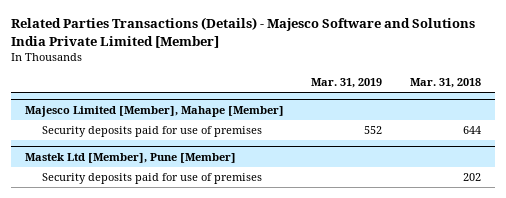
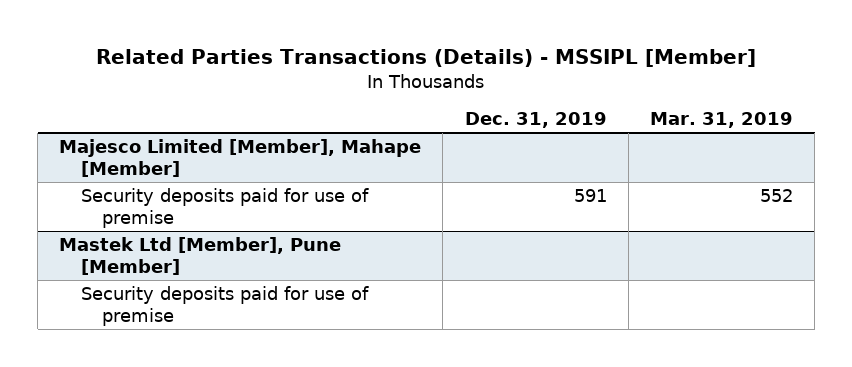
[11,17,476,48] Related Parties Transactions (Details) - Majesco Software and Solutions India Private Limited [Member] -> [96,49,757,68] Related Parties Transactions (Details) - MSSIPL [Member]
[409,78,481,89] Mar. 31, 2018 -> none
none -> [464,112,607,129] Dec. 31, 2019
[41,126,262,138] Security deposits paid for use of premises -> [80,187,369,228] Security deposits paid for use of premise
[41,173,262,185] Security deposits paid for use of premises -> [80,285,369,326] Security deposits paid for use of premise

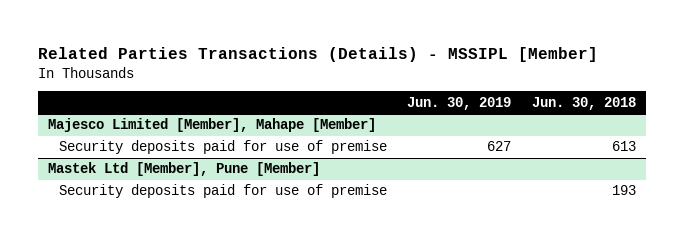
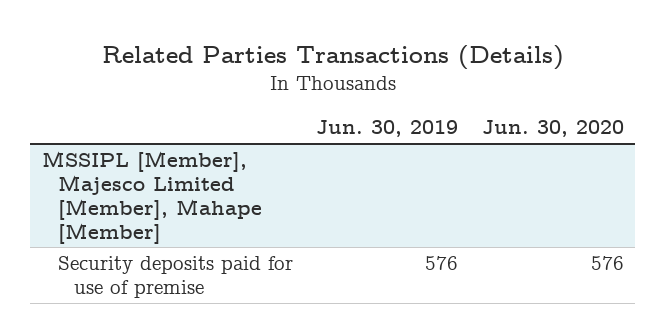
[37,47,598,63] Related Parties Transactions (Details) - MSSIPL [Member] -> [101,44,564,70] Related Parties Transactions (Details)
[531,96,636,110] Jun. 30, 2018 -> none
none -> [481,120,624,138] Jun. 30, 2020
[47,162,320,177] Mastek Ltd [Member], Pune [Member] -> none
[59,184,388,199] Security deposits paid for use of premise -> none
[47,118,376,133] Majesco Limited [Member], Mahape [Member] -> [42,151,263,244] MSSIPL [Member], Majesco Limited [Member], Mahape [Member]
[487,141,512,152] 627 -> [425,256,459,271] 576

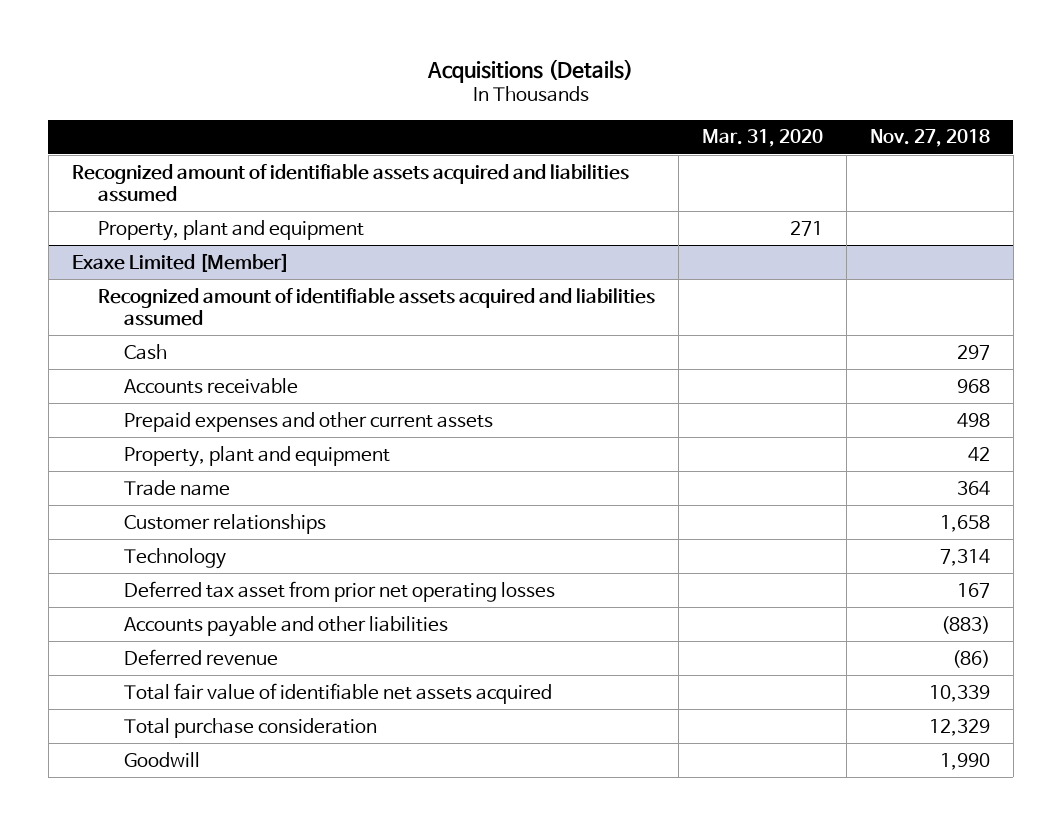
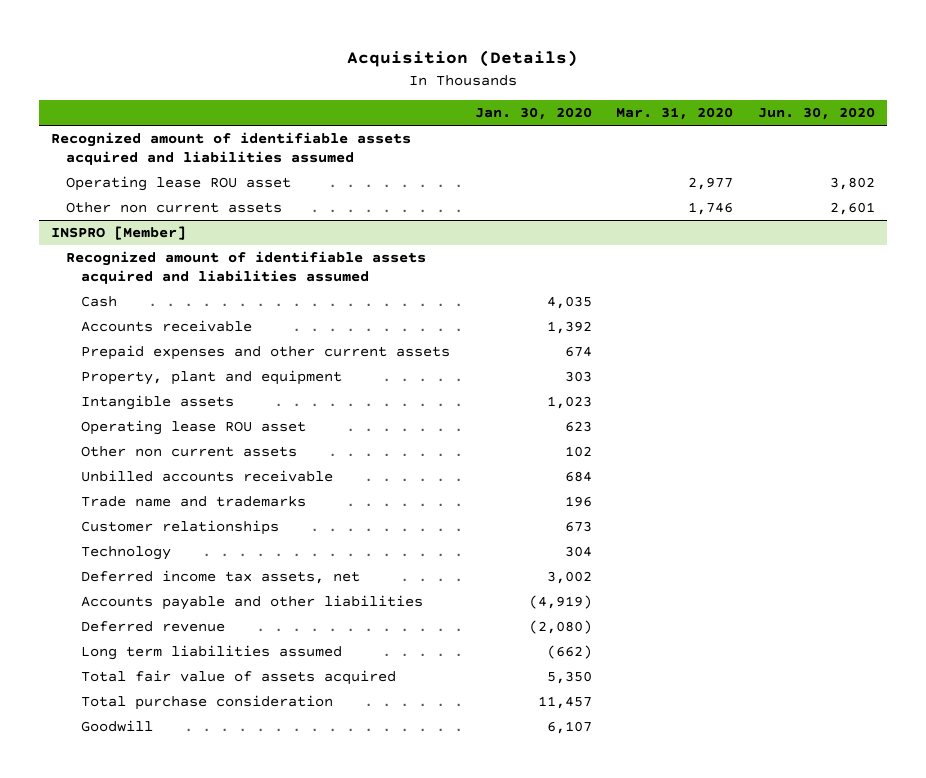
[426,58,633,83] Acquisitions (Details) -> [347,50,579,68] Acquisition (Details)
[869,129,990,148] Nov. 27, 2018 -> none
none -> [474,107,592,121] Jan. 30, 2020
none -> [758,107,876,121] Jun. 30, 2020
[98,219,365,241] Property, plant and equipment -> none
[71,252,289,272] Exaxe Limited [Member] -> none
[98,287,656,326] Recognized amount of identifiable assets acquired and liabilities assumed -> none
[124,343,168,360] Cash -> none
[124,377,299,394] Accounts receivable -> none
[124,411,494,432] Prepaid expenses and other current assets -> none
[124,445,391,467] Property, plant and equipment -> none
[124,479,231,496] Trade name -> none
[124,513,327,534] Customer relationships -> none
[124,547,227,569] Technology -> none
[124,580,556,602] Deferred tax asset from prior net operating losses -> none
[124,615,449,637] Accounts payable and other liabilities -> none
[124,648,279,666] Deferred revenue -> none
[124,682,553,704] Total fair value of identifiable net assets acquired -> none
[124,717,378,738] Total purchase consideration -> none
[124,751,201,767] Goodwill -> none
none -> [66,176,292,192] Operating lease ROU asset
none -> [66,202,283,214] Other non current assets
none -> [51,226,187,241] INSPRO [Member]
none -> [66,251,427,285] Recognized amount of identifiable assets acquired and liabilities assumed
none -> [81,296,118,308] Cash
none -> [81,320,253,333] Accounts receivable
none -> [81,345,451,361] Prepaid expenses and other current assets
none -> [81,370,343,386] Property, plant and equipment
none -> [81,395,235,411] Intangible assets
none -> [81,420,307,436] Operating lease ROU asset
none -> [81,446,298,458] Other non current assets
none -> [81,470,334,483] Unbilled accounts receivable
none -> [81,496,307,508] Trade name and trademarks
none -> [81,520,280,536] Customer relationships
none -> [81,546,172,561] Technology
none -> [81,570,361,585] Deferred income tax assets, net
none -> [81,595,424,611] Accounts payable and other liabilities
none -> [81,621,226,633] Deferred revenue
none -> [81,645,343,661] Long term liabilities assumed
none -> [81,670,397,686] Total fair value of assets acquired
none -> [81,695,334,711] Total purchase consideration
none -> [81,720,154,733] Goodwill

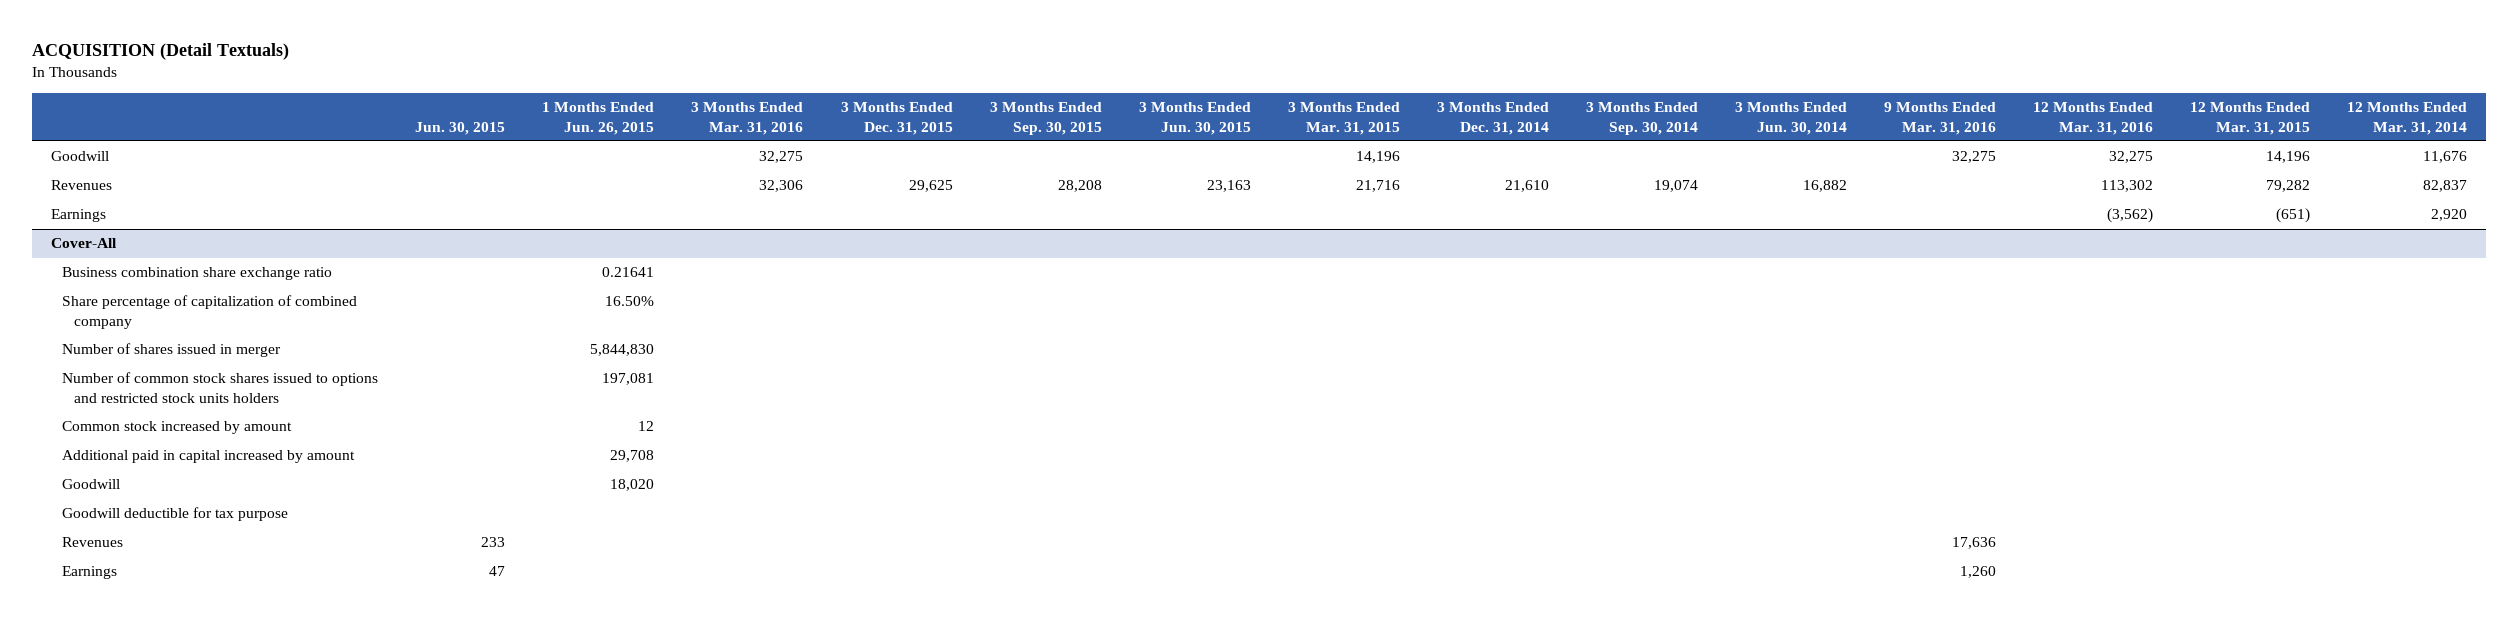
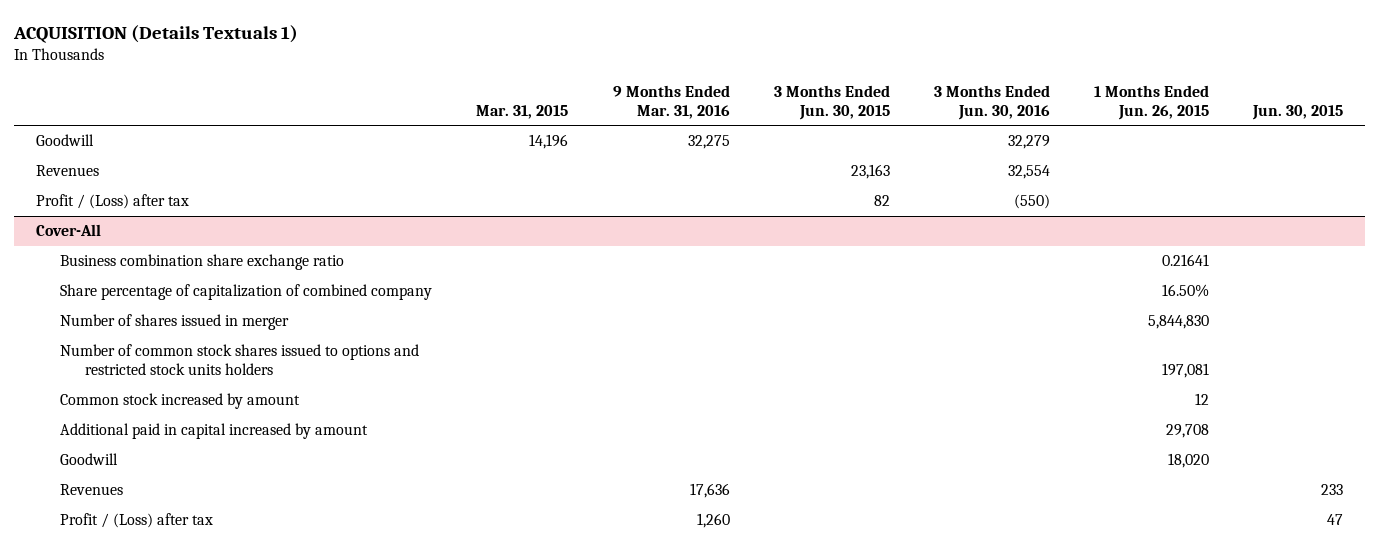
[31,43,289,61] ACQUISITION (Detail Textuals) -> [12,24,298,43] ACQUISITION (Details Textuals 1)
[691,101,804,135] 3 Months Ended Mar. 31, 2016 -> none
[840,101,953,135] 3 Months Ended Dec. 31, 2015 -> none
[989,101,1102,135] 3 Months Ended Sep. 30, 2015 -> none
[1287,101,1400,135] 3 Months Ended Mar. 31, 2015 -> none
[1436,101,1549,135] 3 Months Ended Dec. 31, 2014 -> none
[1585,101,1698,135] 3 Months Ended Sep. 30, 2014 -> none
[1734,101,1847,135] 3 Months Ended Jun. 30, 2014 -> none
[2033,101,2154,135] 12 Months Ended Mar. 31, 2016 -> none
[2190,101,2311,135] 12 Months Ended Mar. 31, 2015 -> none
[2347,101,2468,135] 12 Months Ended Mar. 31, 2014 -> none
none -> [476,104,569,119] Mar. 31, 2015
none -> [933,84,1050,120] 3 Months Ended Jun. 30, 2016
[50,209,106,223] Earnings -> none
none -> [36,194,190,210] Profit / (Loss) after tax
[62,507,289,522] Goodwill deductible for tax purpose -> none
[62,566,118,580] Earnings -> [60,513,214,529] Profit / (Loss) after tax

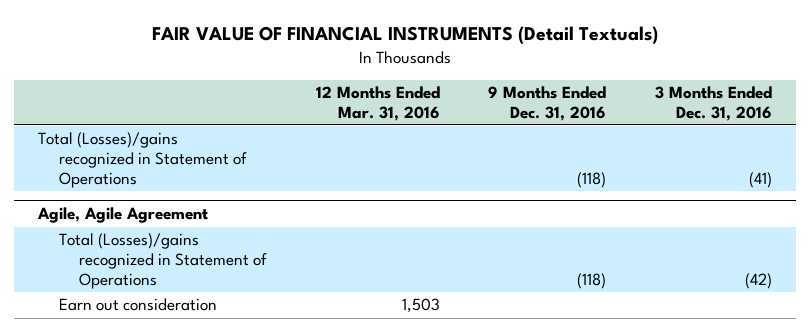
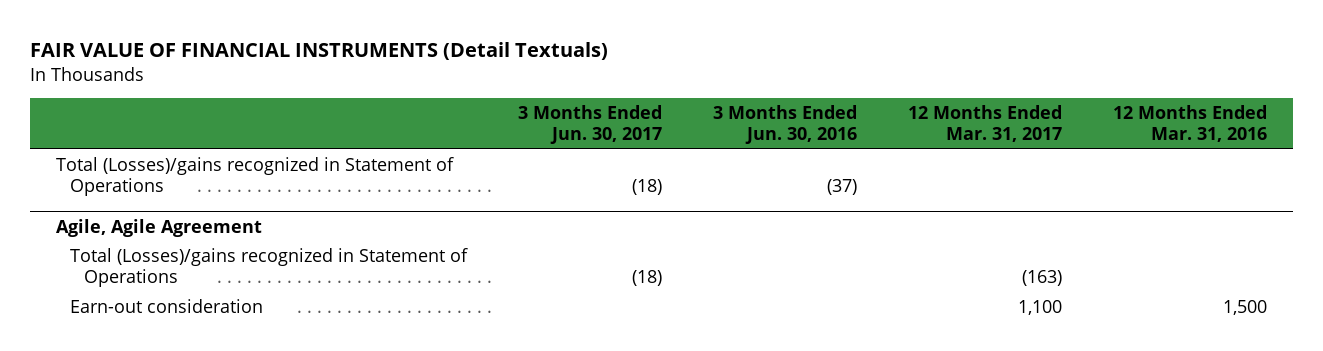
[488,86,607,121] 9 Months Ended Dec. 31, 2016 -> none
[654,86,772,121] 3 Months Ended Dec. 31, 2016 -> none
none -> [517,104,662,145] 3 Months Ended Jun. 30, 2017
none -> [712,104,857,145] 3 Months Ended Jun. 30, 2016
none -> [908,104,1063,143] 12 Months Ended Mar. 31, 2017
[58,298,217,312] Earn out consideration -> [69,298,263,313] Earn-out consideration
[401,298,440,314] 1,503 -> [1223,299,1268,315] 1,500

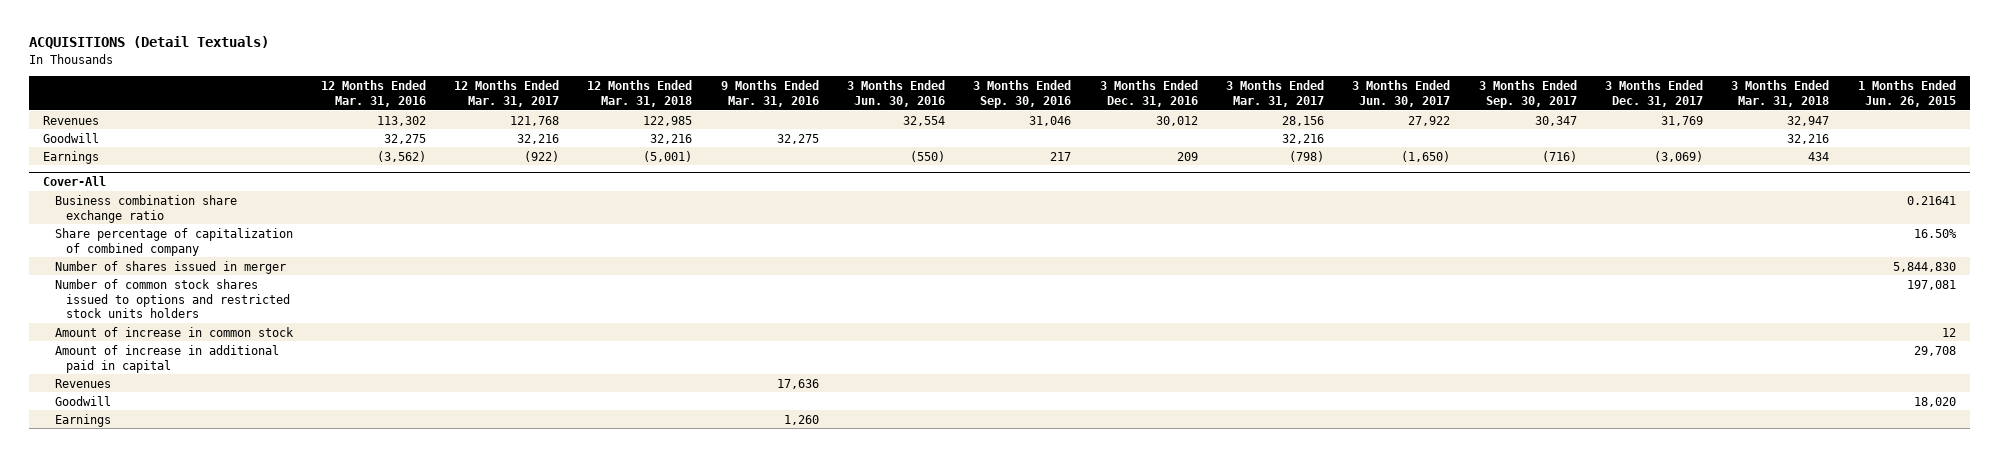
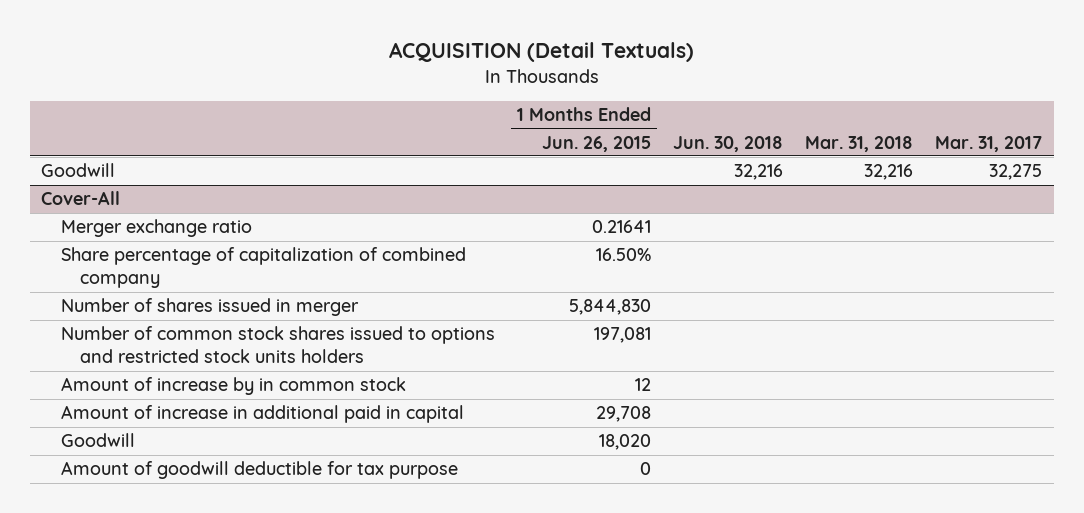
[28,36,269,50] ACQUISITIONS (Detail Textuals) -> [388,42,694,63] ACQUISITION (Detail Textuals)
[320,79,426,107] 12 Months Ended Mar. 31, 2016 -> none
[454,79,560,107] 12 Months Ended Mar. 31, 2017 -> none
[587,79,693,107] 12 Months Ended Mar. 31, 2018 -> none
[720,79,819,107] 9 Months Ended Mar. 31, 2016 -> none
[847,79,946,107] 3 Months Ended Jun. 30, 2016 -> none
[973,79,1072,108] 3 Months Ended Sep. 30, 2016 -> none
[1099,79,1198,107] 3 Months Ended Dec. 31, 2016 -> none
[1226,79,1325,107] 3 Months Ended Mar. 31, 2017 -> none
[1352,79,1451,107] 3 Months Ended Jun. 30, 2017 -> none
[1478,79,1577,108] 3 Months Ended Sep. 30, 2017 -> none
[1605,79,1704,107] 3 Months Ended Dec. 31, 2017 -> none
[1731,79,1830,107] 3 Months Ended Mar. 31, 2018 -> none
none -> [673,135,784,152] Jun. 30, 2018
none -> [805,135,914,152] Mar. 31, 2018
none -> [935,135,1043,152] Mar. 31, 2017
[42,115,99,125] Revenues -> none
[42,150,99,164] Earnings -> none
[54,194,237,223] Business combination share exchange ratio -> [60,219,252,238] Merger exchange ratio
[54,326,294,337] Amount of increase in common stock -> [60,377,406,396] Amount of increase by in common stock
[54,378,111,388] Revenues -> none
[54,413,111,427] Earnings -> none
none -> [60,461,458,480] Amount of goodwill deductible for tax purpose

